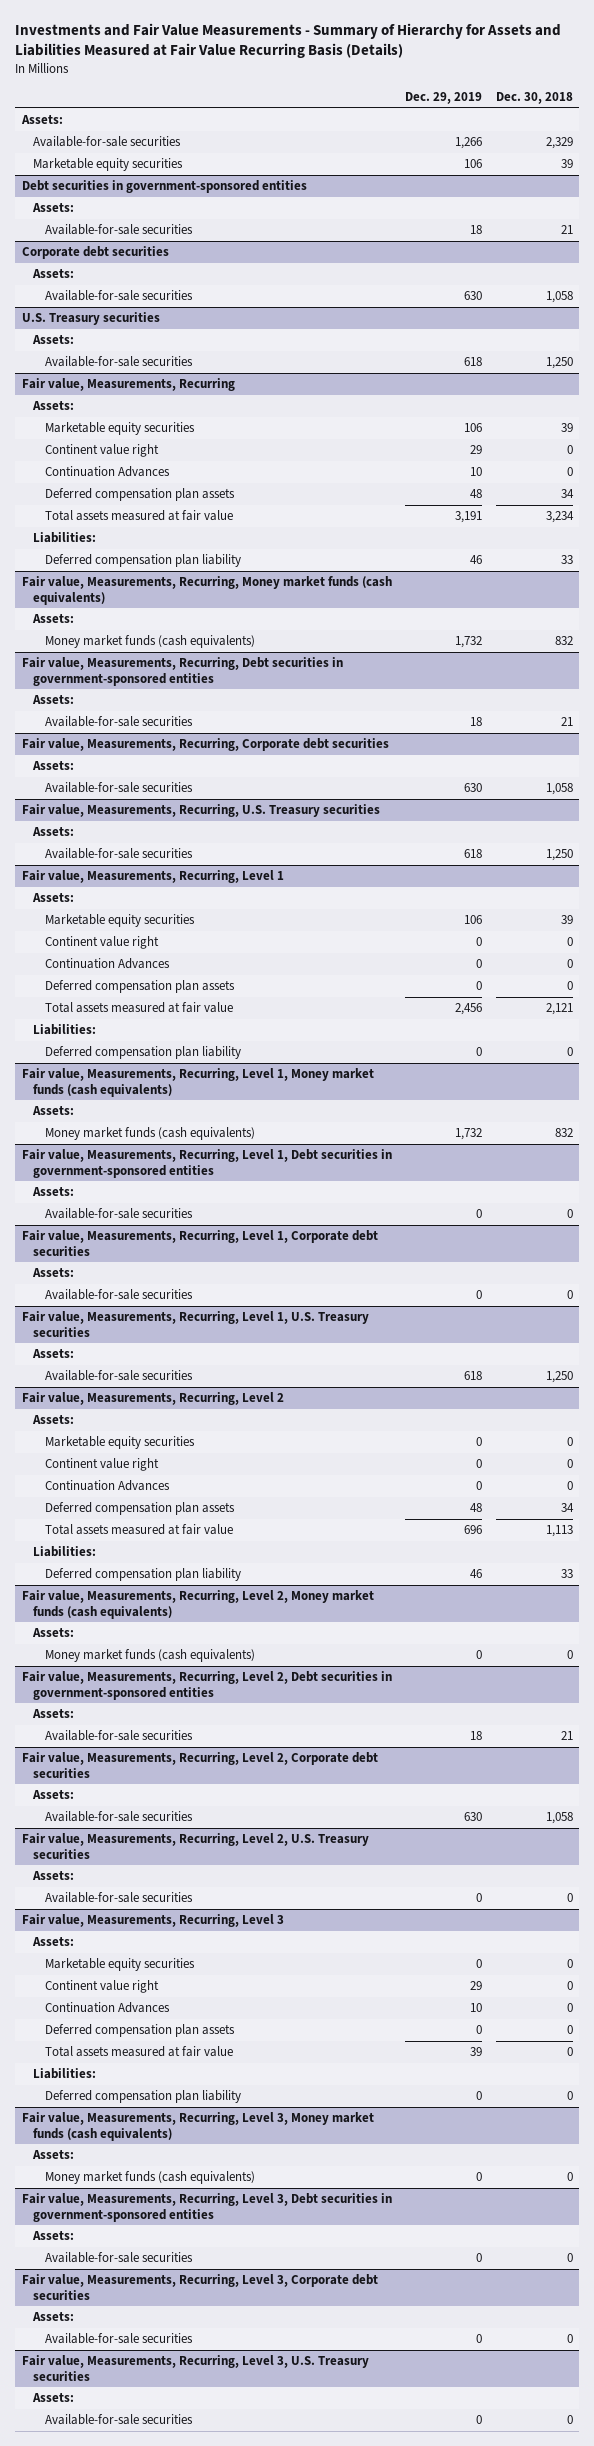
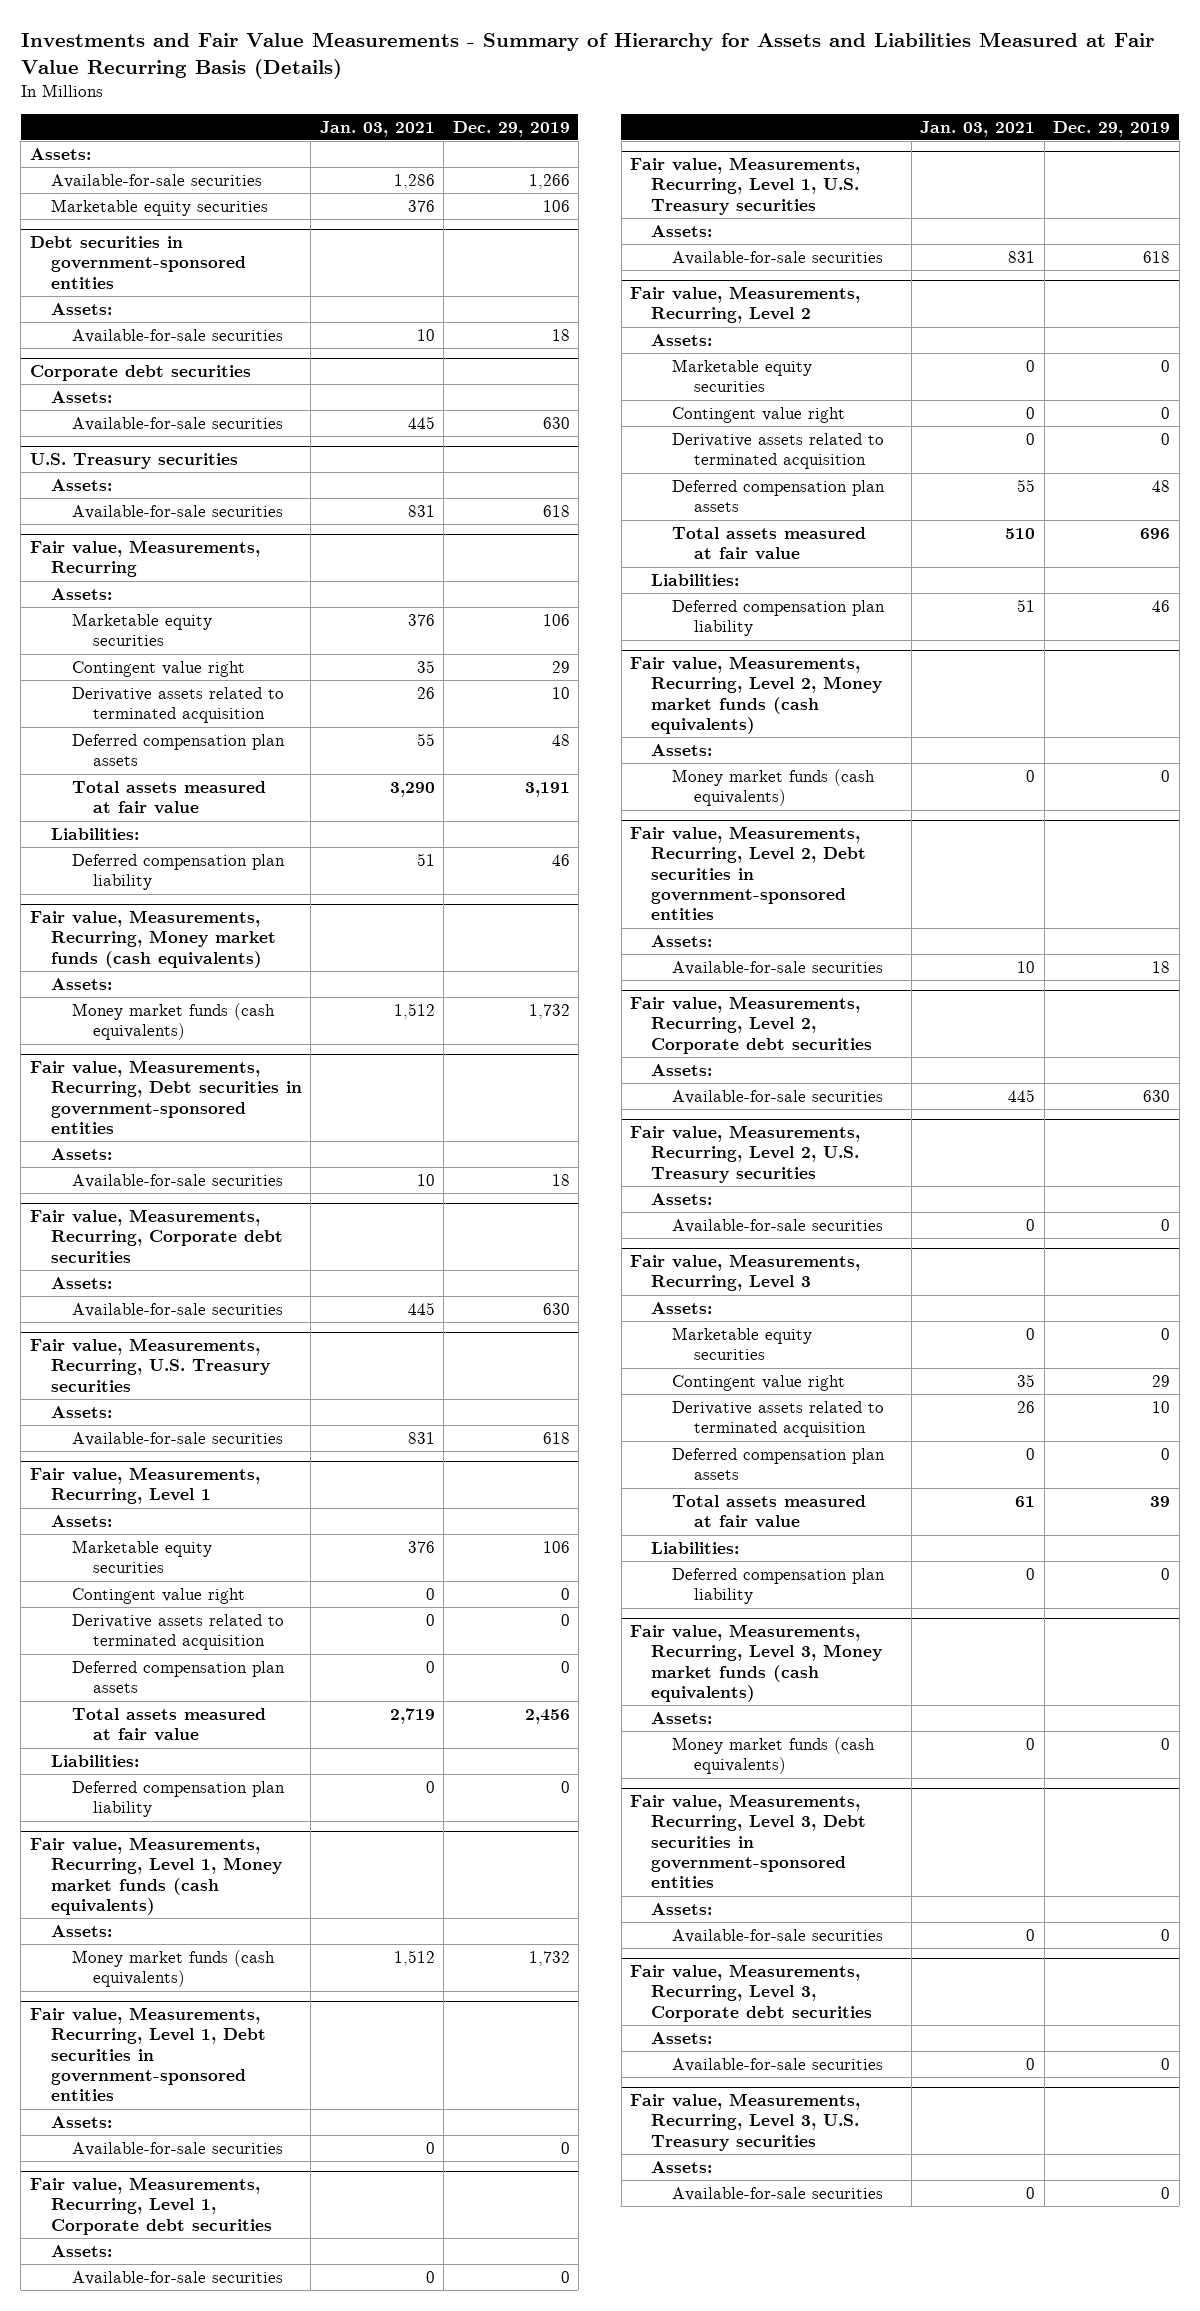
[495,92,573,105] Dec. 30, 2018 -> none
none -> [319,120,435,137] Jan. 03, 2021
[44,444,159,458] Continent value right -> [71,660,245,677] Contingent value right
[44,466,170,478] Continuation Advances -> [71,686,284,724] Derivative assets related to terminated acquisition
[44,936,159,950] Continent value right -> [71,1587,245,1604] Contingent value right
[44,958,170,970] Continuation Advances -> [71,1613,284,1651] Derivative assets related to terminated acquisition
[44,1458,159,1472] Continent value right -> [672,406,846,423] Contingent value right
[44,1480,170,1492] Continuation Advances -> [672,432,885,470] Derivative assets related to terminated acquisition
[44,1980,159,1994] Continent value right -> [672,1374,846,1391] Contingent value right
[44,2002,170,2014] Continuation Advances -> [672,1400,885,1438] Derivative assets related to terminated acquisition

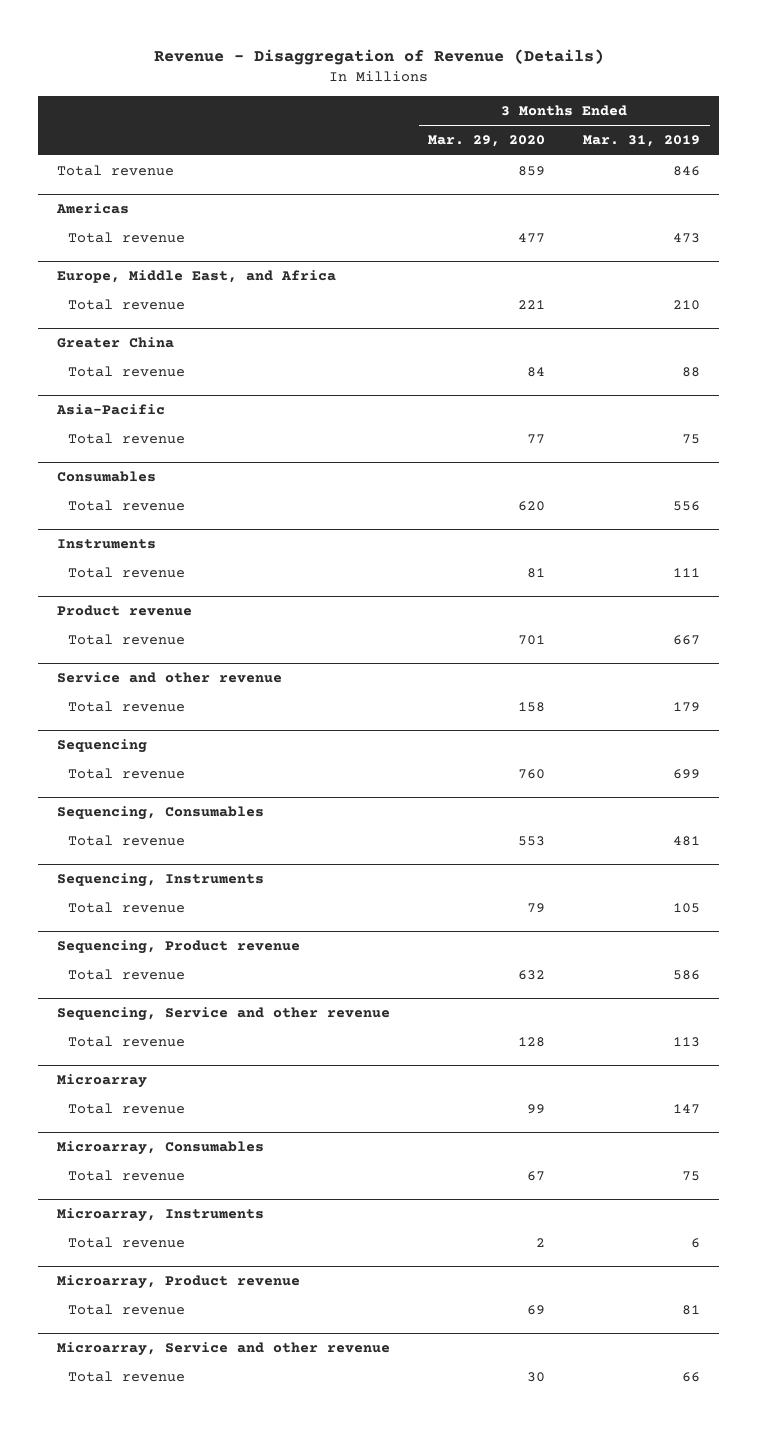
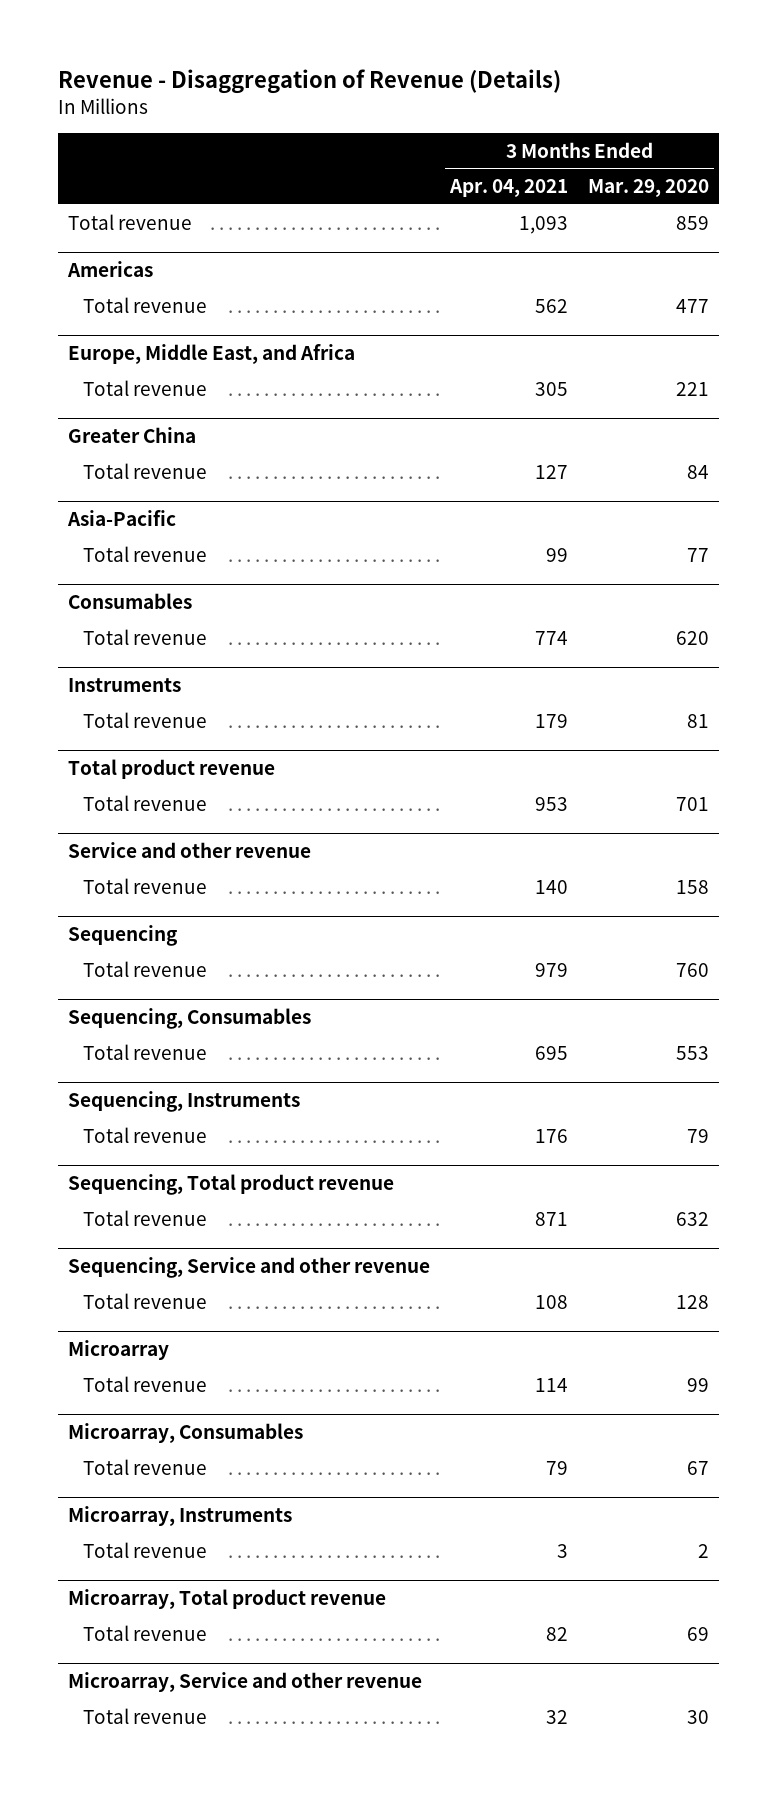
[583,135,701,148] Mar. 31, 2019 -> none
none -> [449,179,569,198] Apr. 04, 2021
[57,605,193,617] Product revenue -> [68,758,276,779] Total product revenue
[57,940,301,955] Sequencing, Product revenue -> [68,1173,395,1195] Sequencing, Total product revenue
[57,1275,301,1290] Microarray, Product revenue -> [68,1588,387,1609] Microarray, Total product revenue

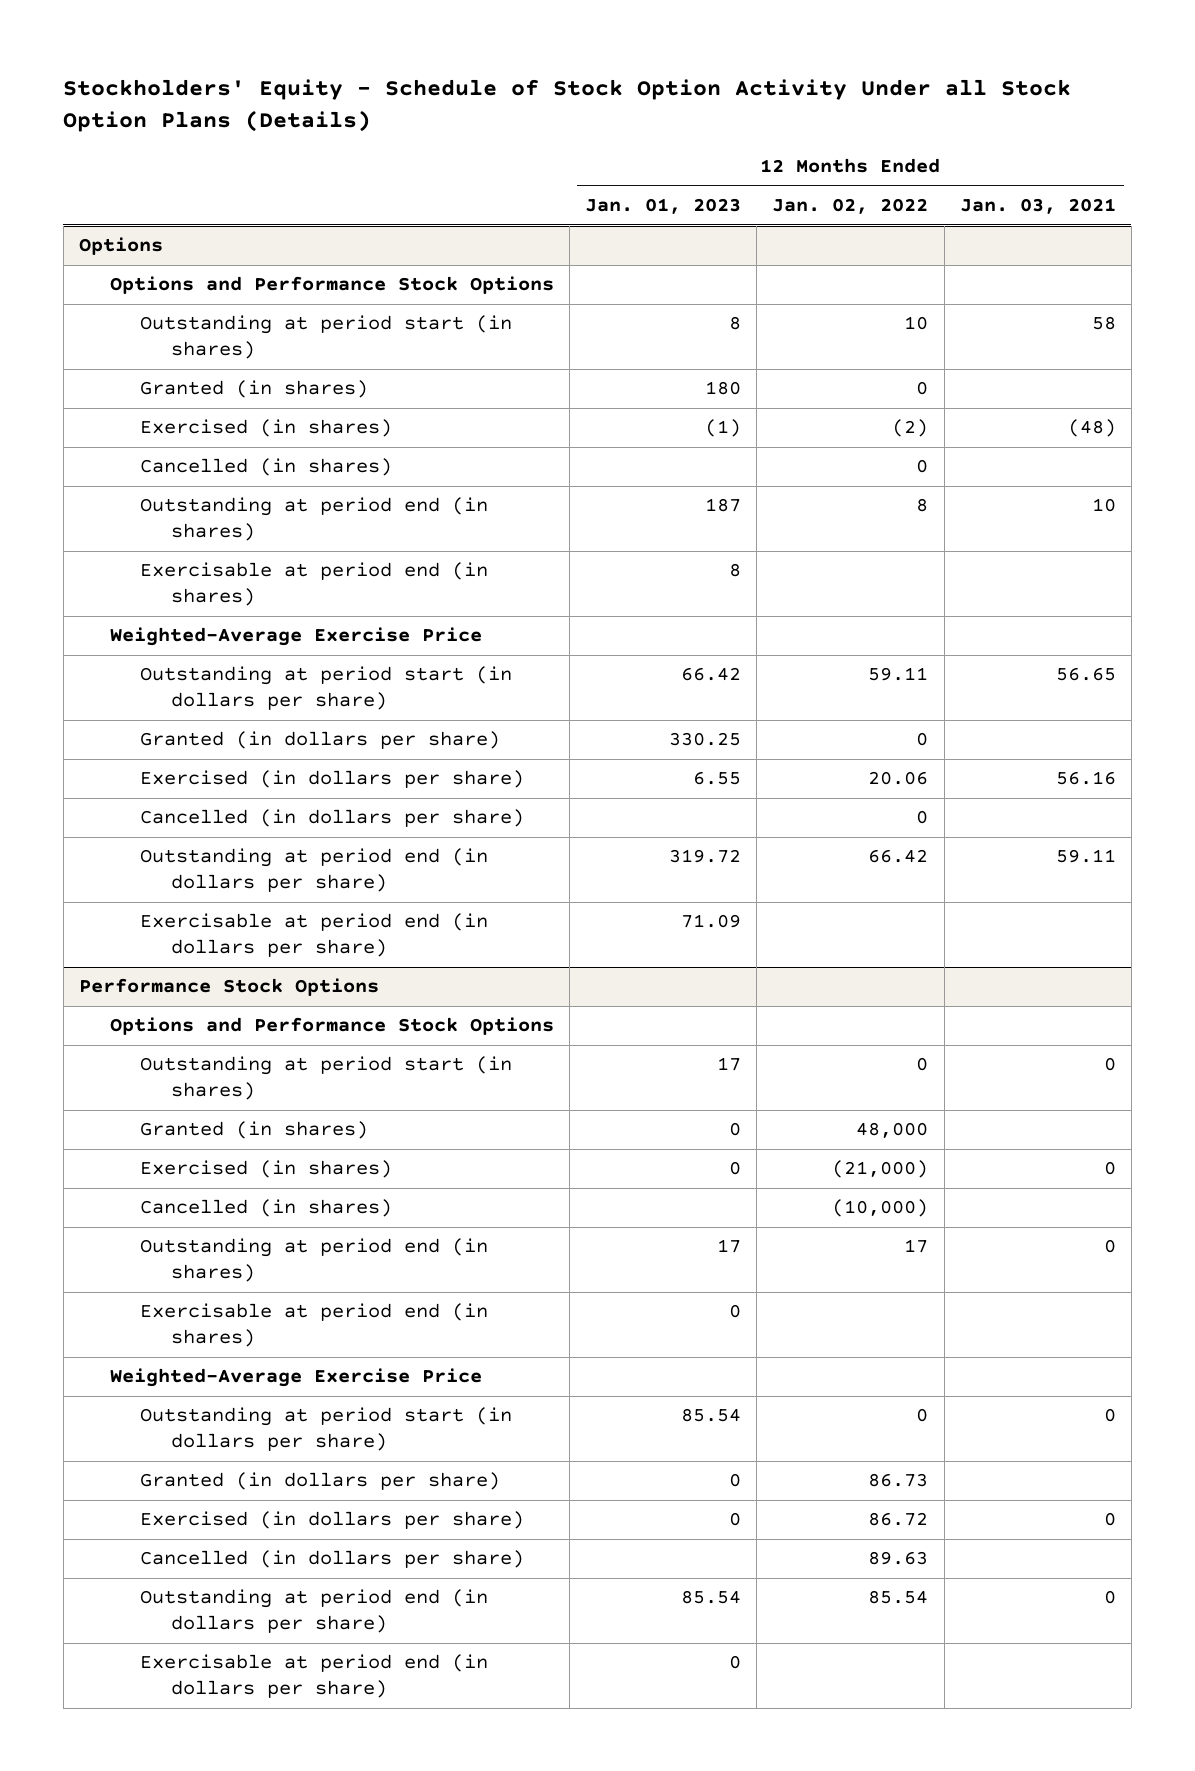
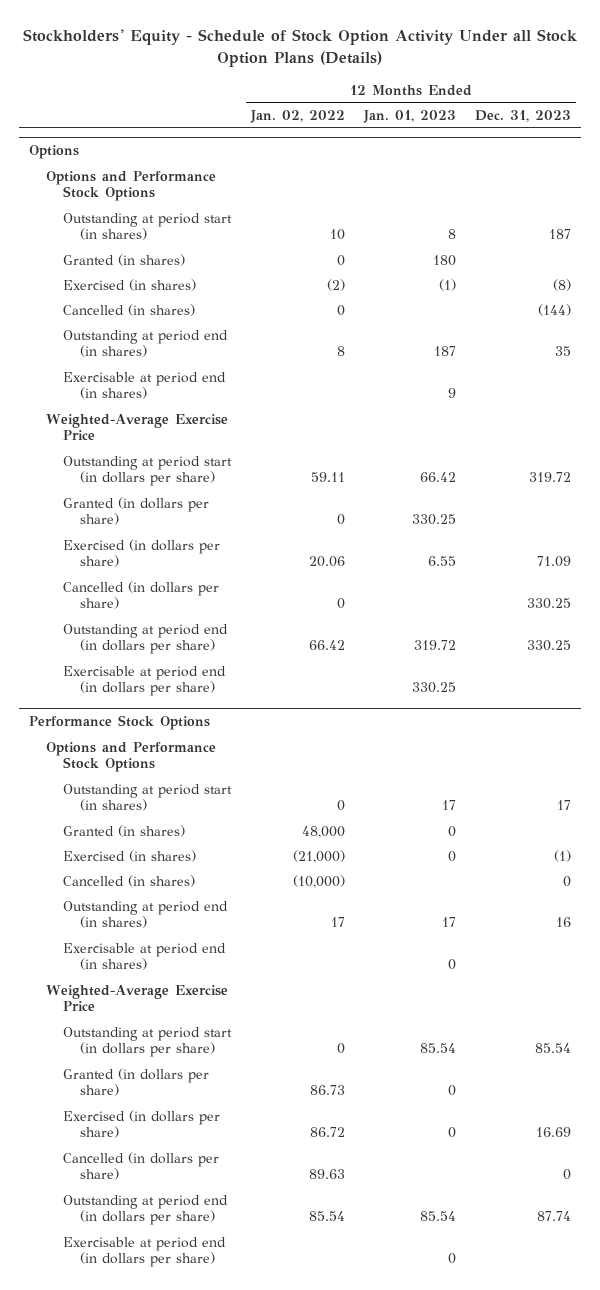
[959,198,1116,215] Jan. 03, 2021 -> none
none -> [475,109,572,122] Dec. 31, 2023
[729,563,742,578] 8 -> [447,387,456,398] 9
[681,914,742,929] 71.09 -> [411,681,456,693] 330.25

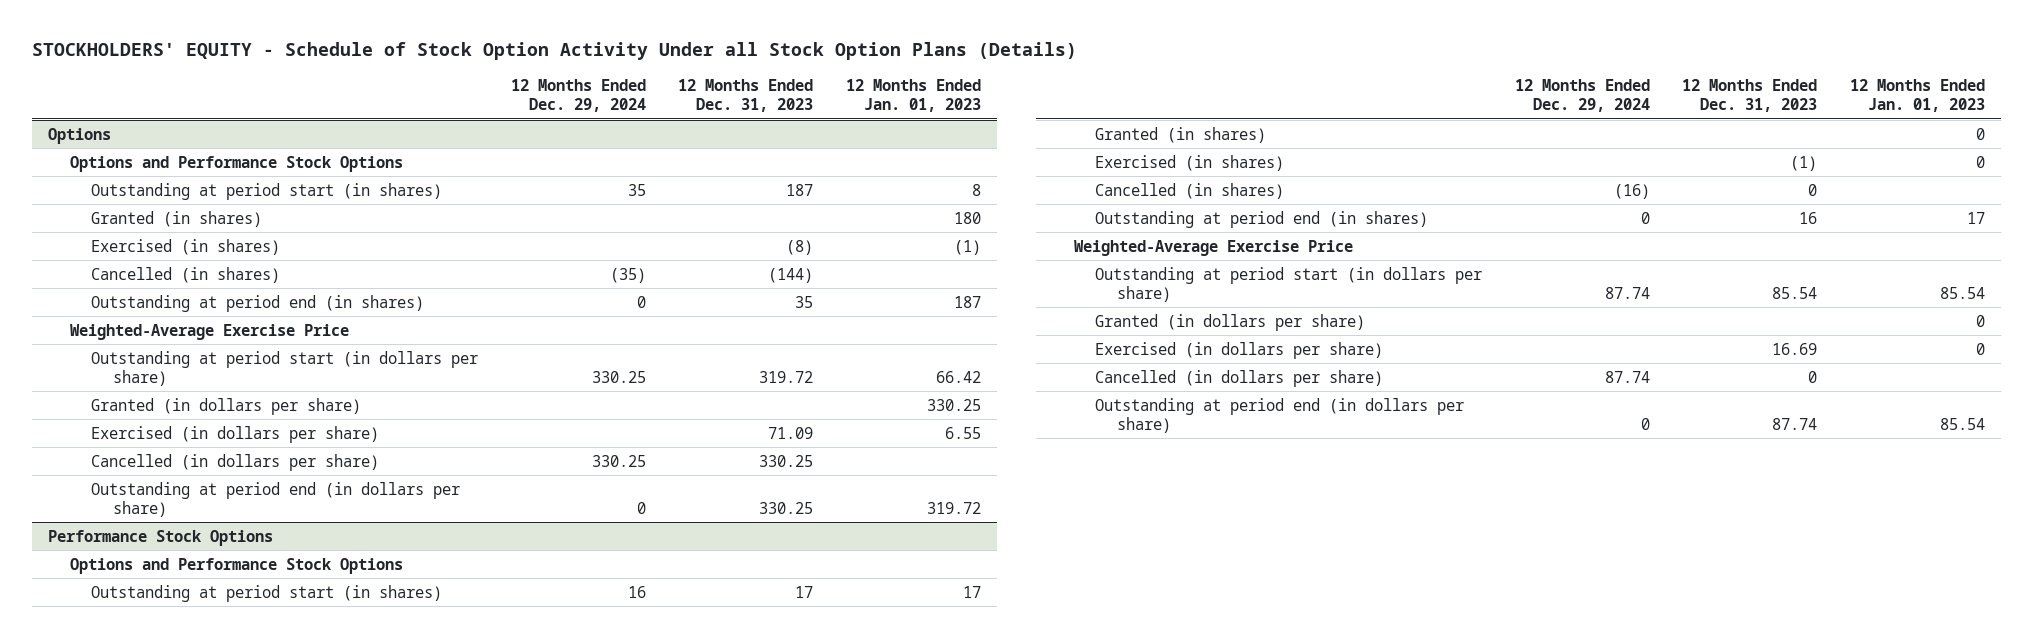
[23,29,578,67] Stockholders' Equity - Schedule of Stock Option Activity Under all Stock Option Plans (Details) -> [32,42,1078,61] STOCKHOLDERS' EQUITY - Schedule of Stock Option Activity Under all Stock Option Plans (Details)
[249,109,345,123] Jan. 02, 2022 -> none
none -> [510,79,646,113] 12 Months Ended Dec. 29, 2024
[63,371,227,399] Exercisable at period end (in shares) -> none
[63,665,227,696] Exercisable at period end (in dollars per share) -> none
[63,942,227,970] Exercisable at period end (in shares) -> none
[63,1236,227,1267] Exercisable at period end (in dollars per share) -> none

